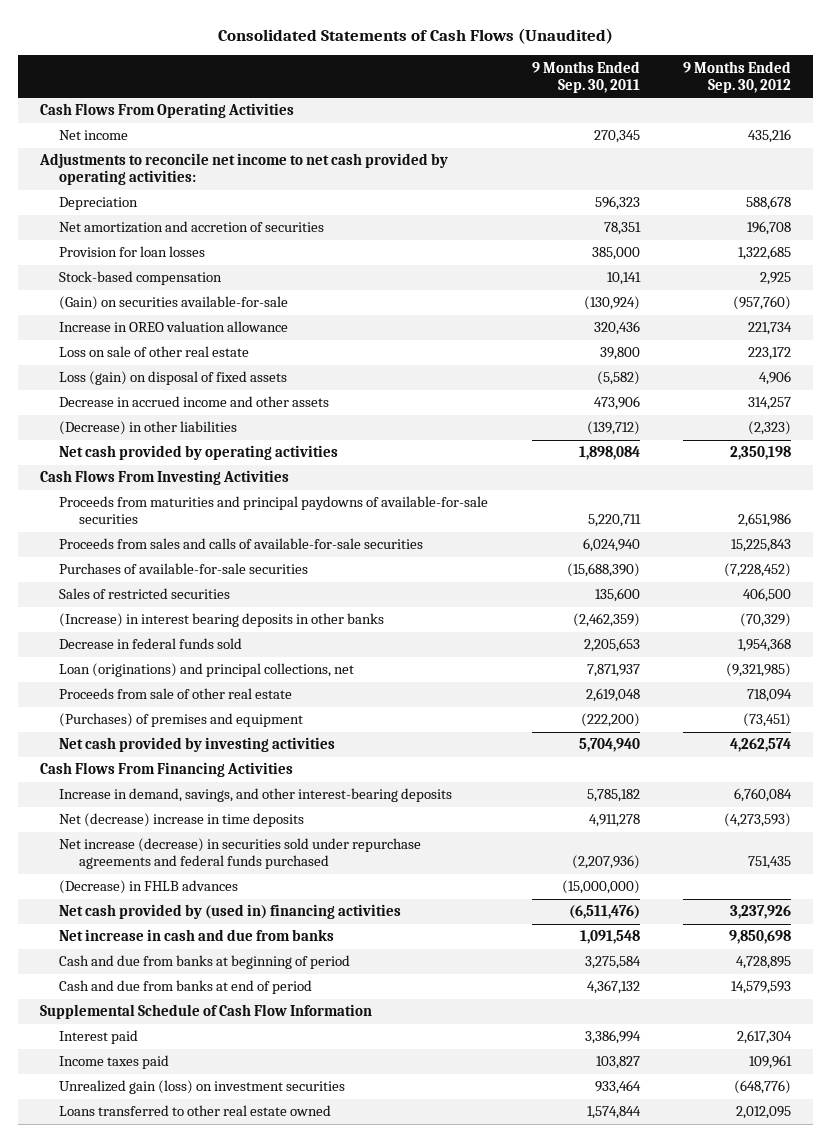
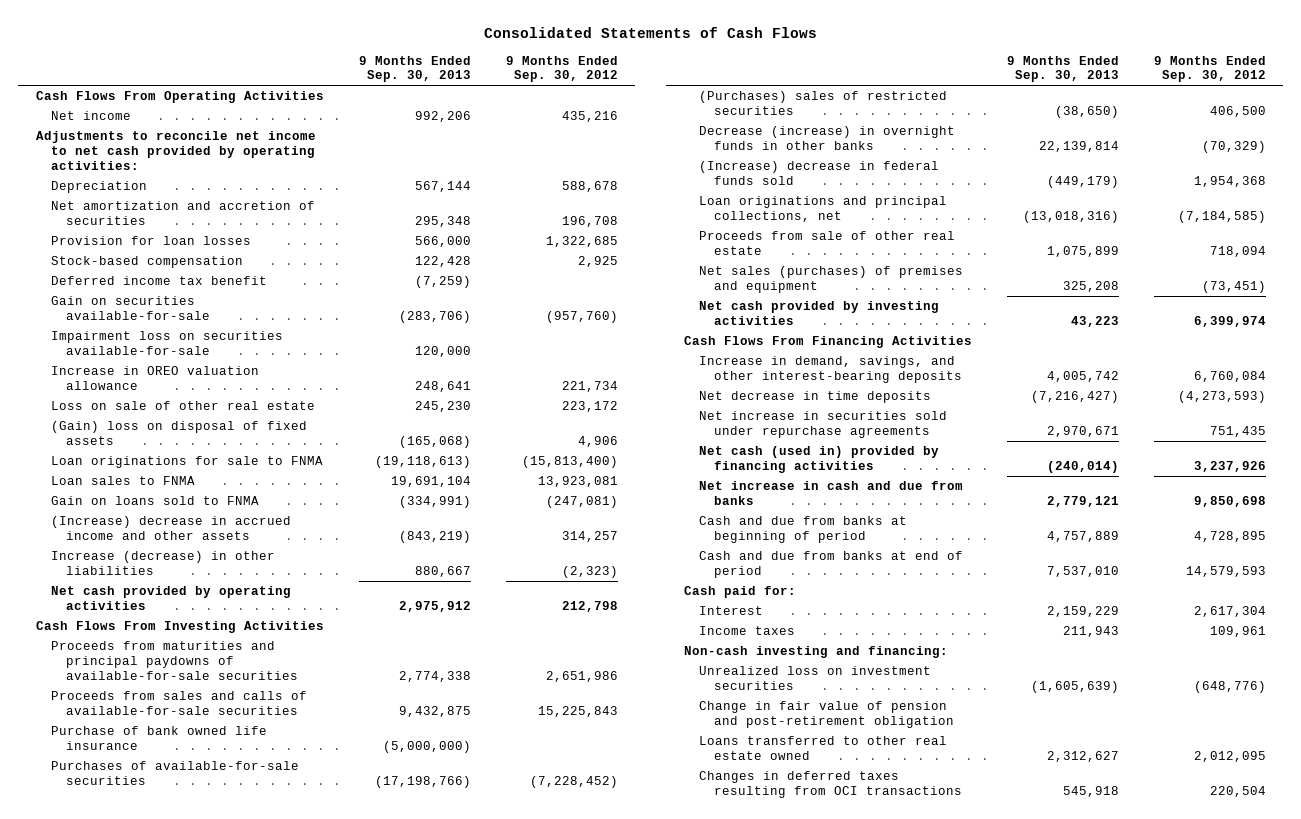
[217,27,613,44] Consolidated Statements of Cash Flows (Unaudited) -> [483,26,817,38] Consolidated Statements of Cash Flows
[531,60,640,93] 9 Months Ended Sep. 30, 2011 -> none
none -> [358,55,471,83] 9 Months Ended Sep. 30, 2013
none -> [50,276,267,286] Deferred income tax benefit
[59,296,289,311] (Gain) on securities available-for-sale -> [50,296,210,321] Gain on securities available-for-sale
none -> [50,331,283,356] Impairment loss on securities available-for-sale
[59,371,288,386] Loss (gain) on disposal of fixed assets -> [50,421,307,446] (Gain) loss on disposal of fixed assets
none -> [50,456,323,469] Loan originations for sale to FNMA
none -> [50,476,195,486] Loan sales to FNMA
none -> [50,496,259,506] Gain on loans sold to FNMA
[59,396,330,408] Decrease in accrued income and other assets -> [50,516,291,541] (Increase) decrease in accrued income and other assets
[59,421,238,436] (Decrease) in other liabilities -> [50,551,275,576] Increase (decrease) in other liabilities
[730,446,792,461] 2,350,198 -> [561,601,618,613] 212,798
none -> [50,726,267,751] Purchase of bank owned life insurance
[59,588,231,600] Sales of restricted securities -> [698,91,947,116] (Purchases) sales of restricted securities
[59,613,385,628] (Increase) in interest bearing deposits in other banks -> [698,126,955,151] Decrease (increase) in overnight funds in other banks
[59,638,243,650] Decrease in federal funds sold -> [698,161,939,186] (Increase) decrease in federal funds sold
[59,663,355,678] Loan (originations) and principal collections, net -> [698,196,947,223] Loan originations and principal collections, net
[726,663,792,678] (9,321,985) -> [1177,211,1266,224] (7,184,585)
[59,713,304,728] (Purchases) of premises and equipment -> [698,266,963,294] Net sales (purchases) of premises and equipment
[730,738,792,753] 4,262,574 -> [1193,316,1266,328] 6,399,974
[59,880,239,895] (Decrease) in FHLB advances -> none
[59,813,305,828] Net (decrease) increase in time deposits -> [698,391,931,404] Net decrease in time deposits
[59,838,422,870] Net increase (decrease) in securities sold under repurchase agreements and federal funds purchased -> [698,411,947,439] Net increase in securities sold under repurchase agreements
[59,904,402,920] Net cash provided by (used in) financing activities -> [698,446,939,474] Net cash (used in) provided by financing activities
[39,1004,372,1020] Supplemental Schedule of Cash Flow Information -> none
none -> [683,586,796,599] Cash paid for:
[59,1030,139,1045] Interest paid -> [698,606,763,616] Interest
[59,1055,170,1070] Income taxes paid -> [698,626,795,636] Income taxes
none -> [683,646,948,659] Non-cash investing and financing:
[59,1080,346,1095] Unrealized gain (loss) on investment securities -> [698,666,931,691] Unrealized loss on investment securities
none -> [698,701,954,729] Change in fair value of pension and post-retirement obligation
none -> [698,771,962,799] Changes in deferred taxes resulting from OCI transactions

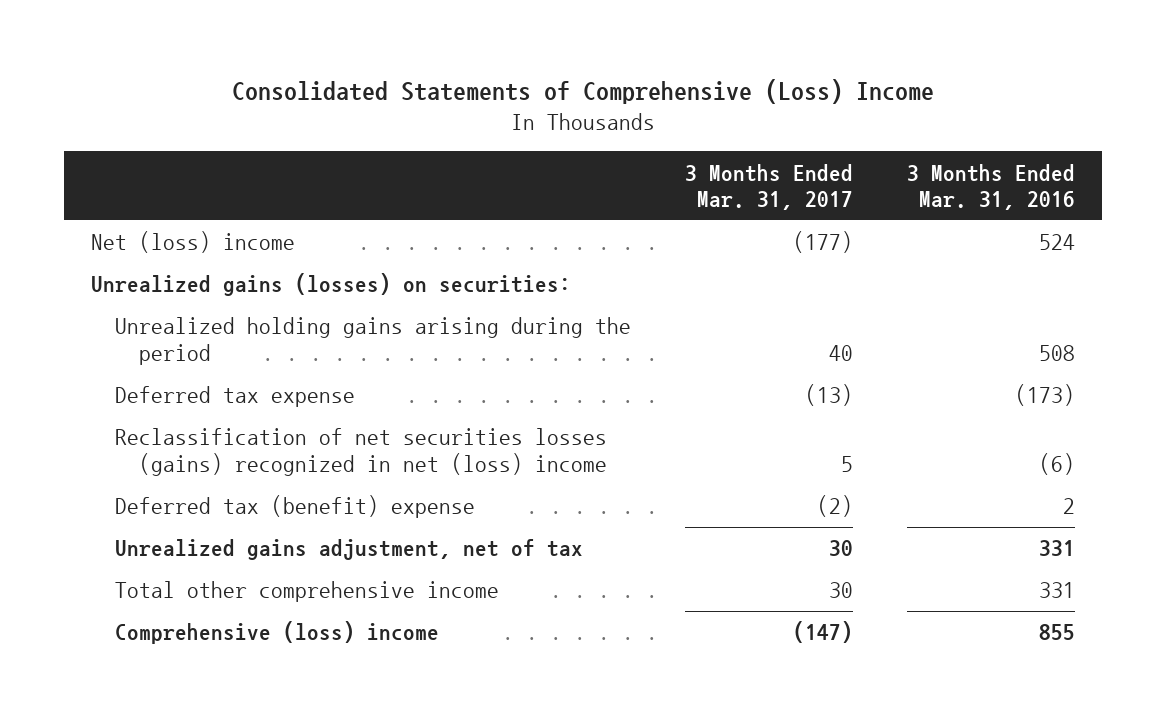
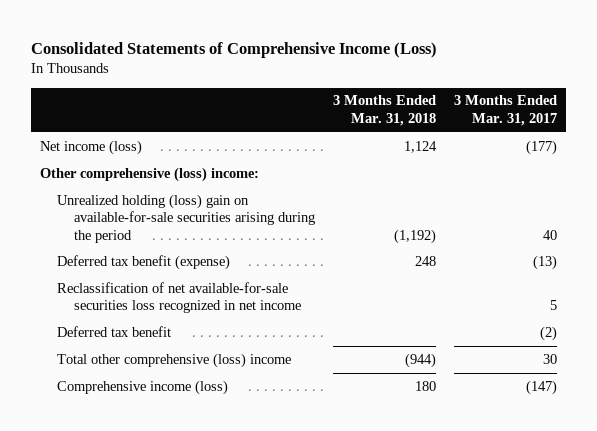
[231,78,934,104] Consolidated Statements of Comprehensive (Loss) Income -> [31,41,438,58] Consolidated Statements of Comprehensive Income (Loss)
[906,163,1075,210] 3 Months Ended Mar. 31, 2016 -> none
none -> [332,95,436,126] 3 Months Ended Mar. 31, 2018
[90,273,571,297] Unrealized gains (losses) on securities: -> none
[114,539,583,561] Unrealized gains adjustment, net of tax -> none
[90,231,295,254] Net (loss) income -> [40,139,143,155] Net income (loss)
none -> [40,166,260,182] Other comprehensive (loss) income:
[114,317,631,365] Unrealized holding gains arising during the period -> [57,193,315,243] Unrealized holding (loss) gain on available-for-sale securities arising during the period
[114,386,355,408] Deferred tax expense -> [57,254,231,270] Deferred tax benefit (expense)
[114,428,607,476] Reclassification of net securities losses (gains) recognized in net (loss) income -> [57,281,301,314] Reclassification of net available-for-sale securities loss recognized in net income
[114,495,475,519] Deferred tax (benefit) expense -> [57,325,172,337] Deferred tax benefit
[114,581,499,603] Total other comprehensive income -> [57,352,292,368] Total other comprehensive (loss) income
[114,621,439,645] Comprehensive (loss) income -> [57,379,229,395] Comprehensive income (loss)

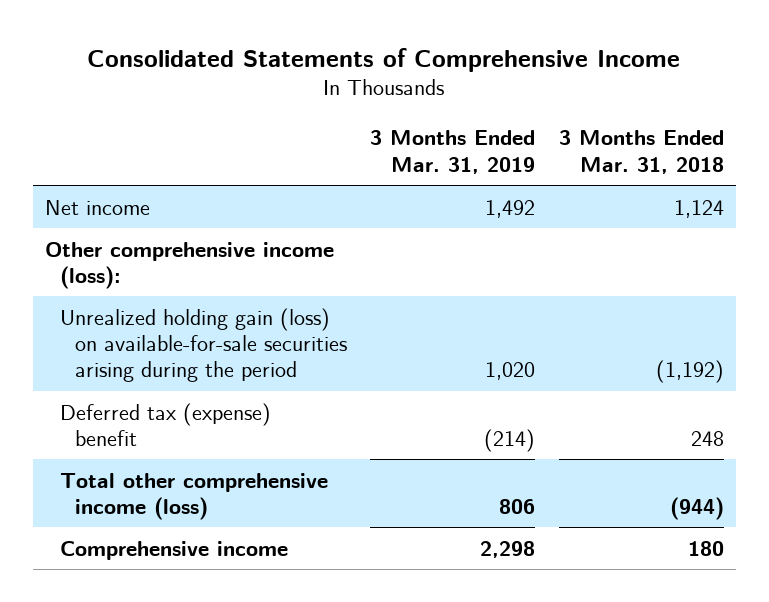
[31,41,438,58] Consolidated Statements of Comprehensive Income (Loss) -> [87,47,681,72] Consolidated Statements of Comprehensive Income
[453,95,557,126] 3 Months Ended Mar. 31, 2017 -> none
none -> [370,130,536,174] 3 Months Ended Mar. 31, 2019
[57,281,301,314] Reclassification of net available-for-sale securities loss recognized in net income -> none
[57,325,172,337] Deferred tax benefit -> none
[40,139,143,155] Net income (loss) -> [45,199,151,215] Net income
[40,166,260,182] Other comprehensive (loss) income: -> [45,241,335,289] Other comprehensive income (loss):
[57,193,315,243] Unrealized holding (loss) gain on available-for-sale securities arising during the period -> [60,307,348,383] Unrealized holding gain (loss) on available-for-sale securities arising during the period
[57,254,231,270] Deferred tax benefit (expense) -> [60,402,272,446] Deferred tax (expense) benefit
[57,352,292,368] Total other comprehensive (loss) income -> [60,472,329,520] Total other comprehensive income (loss)
[57,379,229,395] Comprehensive income (loss) -> [60,540,289,560] Comprehensive income

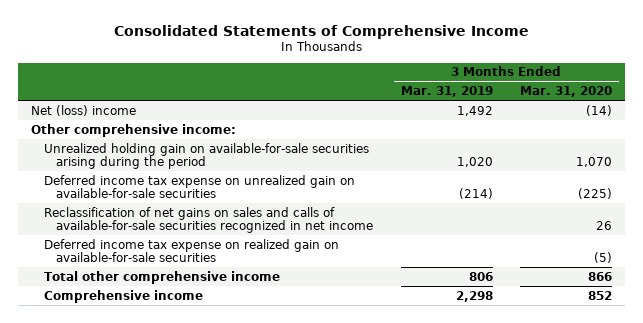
[558,130,724,174] 3 Months Ended Mar. 31, 2018 -> none
none -> [519,85,612,97] Mar. 31, 2020
[45,199,151,215] Net income -> [31,104,137,116] Net (loss) income
[45,241,335,289] Other comprehensive income (loss): -> [31,123,237,137] Other comprehensive income:
[60,307,348,383] Unrealized holding gain (loss) on available-for-sale securities arising during the period -> [43,142,369,170] Unrealized holding gain on available-for-sale securities arising during the period
[60,402,272,446] Deferred tax (expense) benefit -> [43,174,355,199] Deferred income tax expense on unrealized gain on available-for-sale securities
none -> [43,206,374,234] Reclassification of net gains on sales and calls of available-for-sale securities recognized in net income
none -> [43,238,339,263] Deferred income tax expense on realized gain on available-for-sale securities
[60,472,329,520] Total other comprehensive income (loss) -> [43,270,280,284] Total other comprehensive income

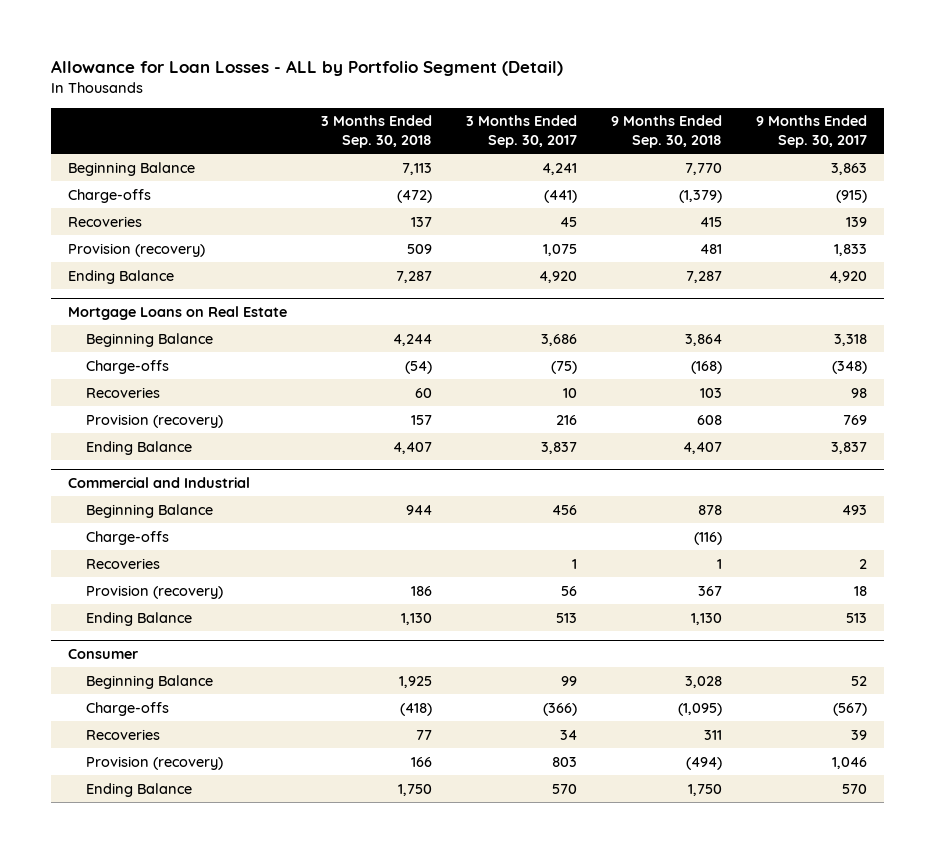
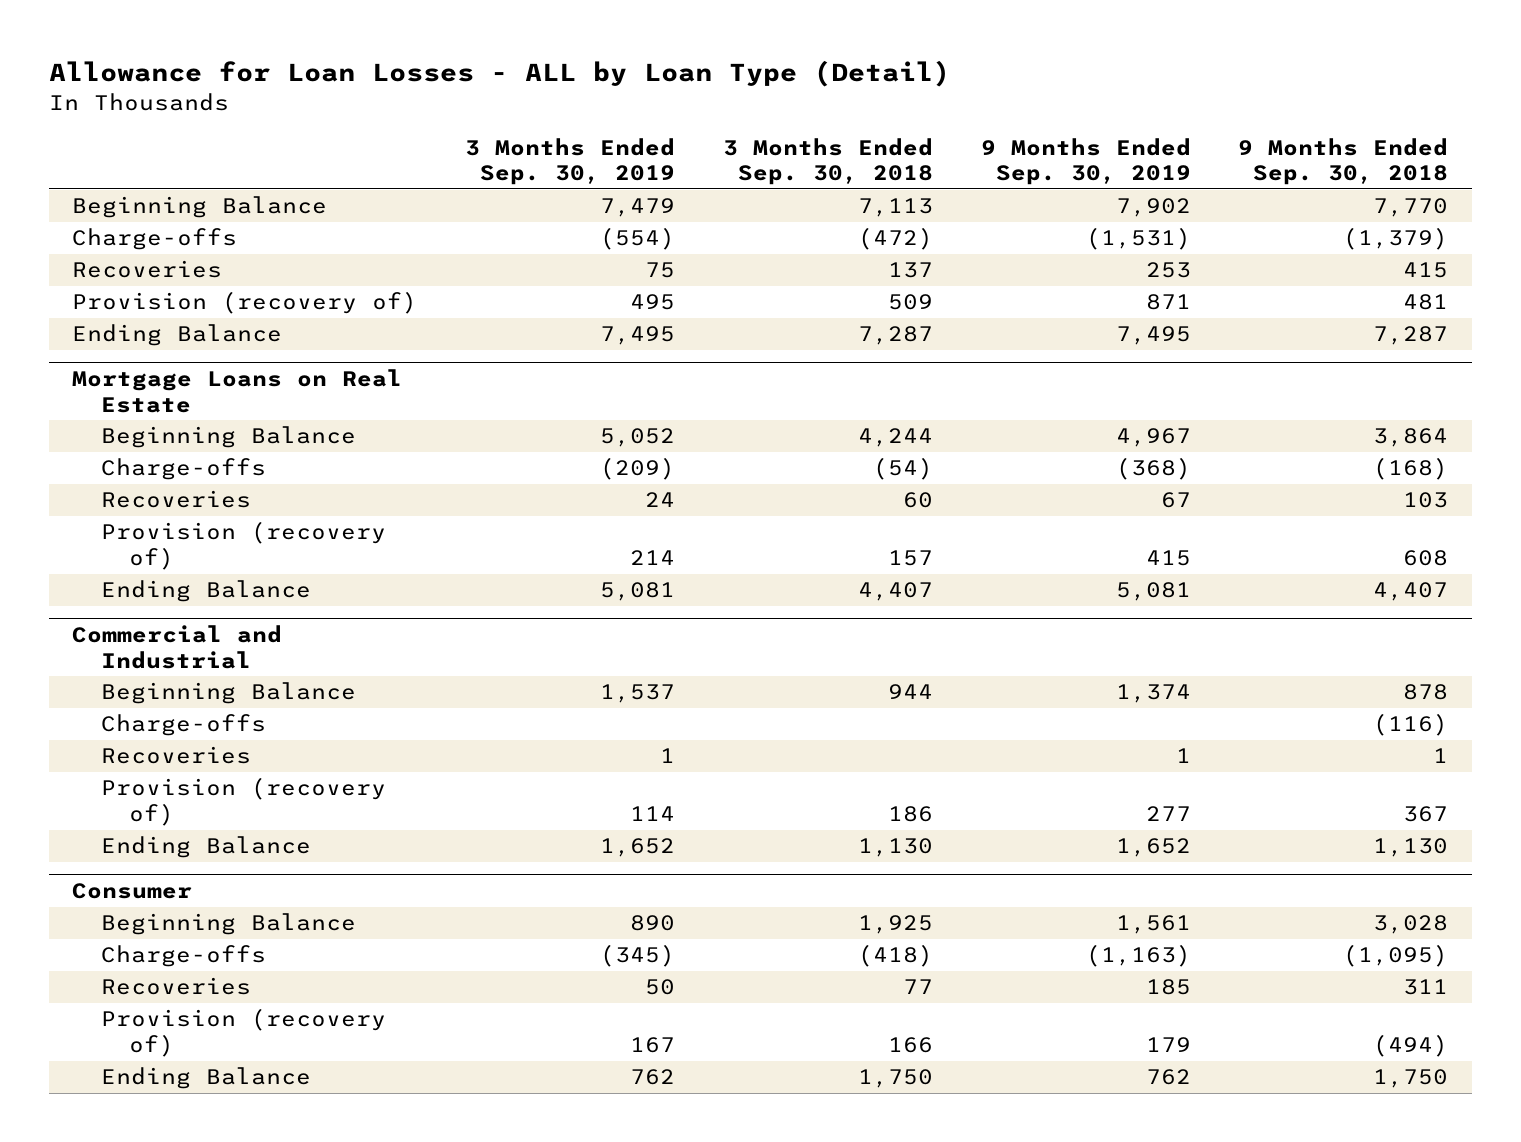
[50,60,563,77] Allowance for Loan Losses - ALL by Portfolio Segment (Detail) -> [48,60,950,88] Allowance for Loan Losses - ALL by Loan Type (Detail)
[465,115,577,148] 3 Months Ended Sep. 30, 2017 -> none
[755,115,867,148] 9 Months Ended Sep. 30, 2017 -> none
none -> [465,137,676,186] 3 Months Ended Sep. 30, 2019
none -> [980,137,1191,186] 9 Months Ended Sep. 30, 2019
[67,242,205,257] Provision (recovery) -> [72,291,418,315] Provision (recovery of)
[86,413,224,428] Provision (recovery) -> [100,521,386,570] Provision (recovery of)
[86,584,224,599] Provision (recovery) -> [100,777,386,826] Provision (recovery of)
[86,755,224,770] Provision (recovery) -> [100,1008,386,1057] Provision (recovery of)

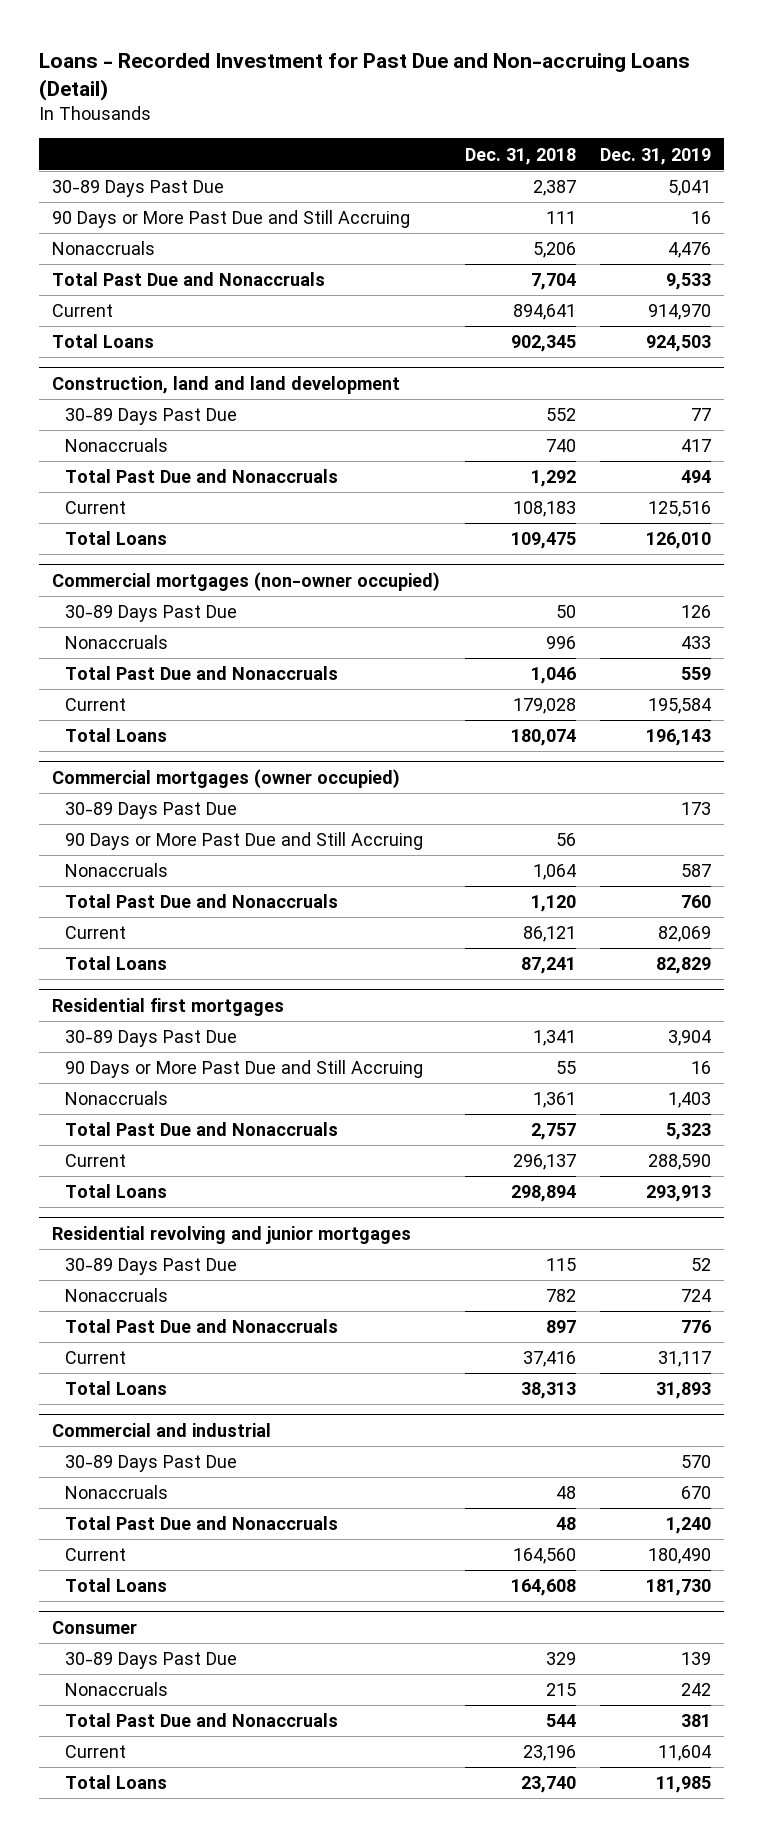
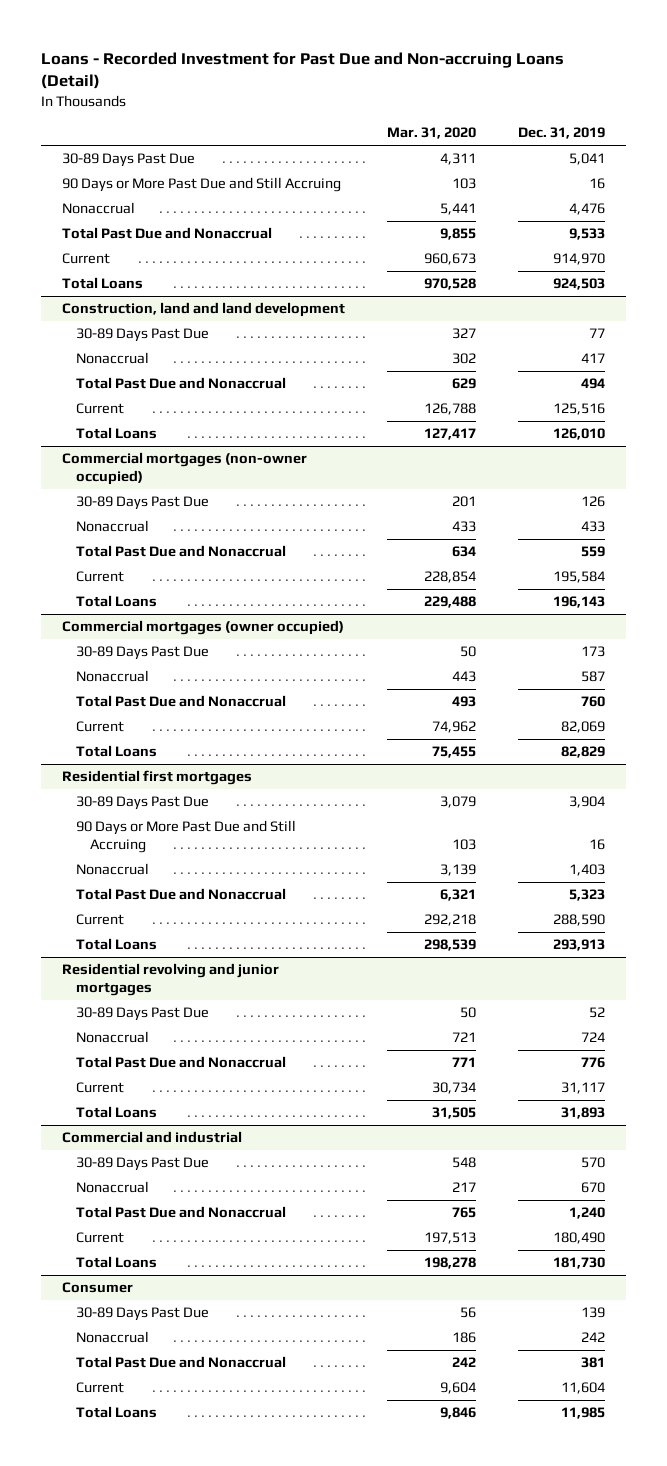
[464,147,576,165] Dec. 31, 2018 -> none
none -> [387,127,477,140] Mar. 31, 2020
[51,241,155,256] Nonaccruals -> [62,202,136,215] Nonaccrual
[51,272,325,287] Total Past Due and Nonaccruals -> [62,227,273,240] Total Past Due and Nonaccrual
[64,438,168,453] Nonaccruals -> [75,352,149,365] Nonaccrual
[64,469,338,484] Total Past Due and Nonaccruals -> [75,377,286,390] Total Past Due and Nonaccrual
[64,635,168,650] Nonaccruals -> [75,520,149,533] Nonaccrual
[64,666,338,681] Total Past Due and Nonaccruals -> [75,545,286,558] Total Past Due and Nonaccrual
[64,832,423,851] 90 Days or More Past Due and Still Accruing -> none
[64,863,168,878] Nonaccruals -> [75,670,149,683] Nonaccrual
[64,894,338,909] Total Past Due and Nonaccruals -> [75,695,286,708] Total Past Due and Nonaccrual
[64,1091,168,1106] Nonaccruals -> [75,863,149,876] Nonaccrual
[64,1122,338,1137] Total Past Due and Nonaccruals -> [75,888,286,901] Total Past Due and Nonaccrual
[64,1288,168,1303] Nonaccruals -> [75,1031,149,1044] Nonaccrual
[64,1319,338,1334] Total Past Due and Nonaccruals -> [75,1056,286,1069] Total Past Due and Nonaccrual
[64,1485,168,1500] Nonaccruals -> [75,1181,149,1194] Nonaccrual
[64,1516,338,1531] Total Past Due and Nonaccruals -> [75,1206,286,1219] Total Past Due and Nonaccrual
[64,1682,168,1697] Nonaccruals -> [75,1331,149,1344] Nonaccrual
[64,1713,338,1728] Total Past Due and Nonaccruals -> [75,1356,286,1369] Total Past Due and Nonaccrual

